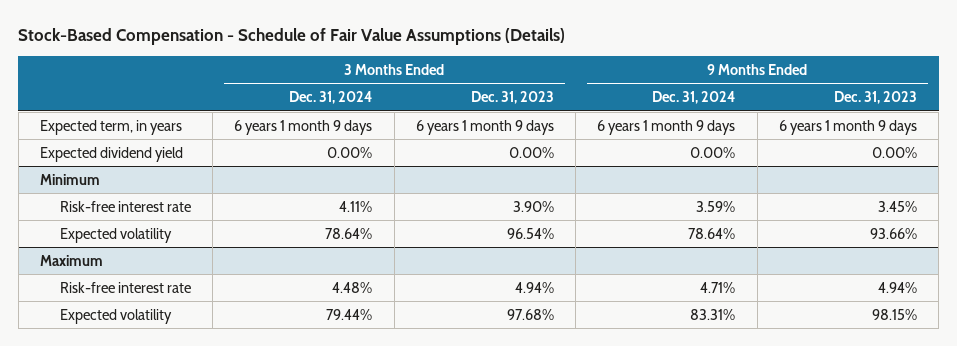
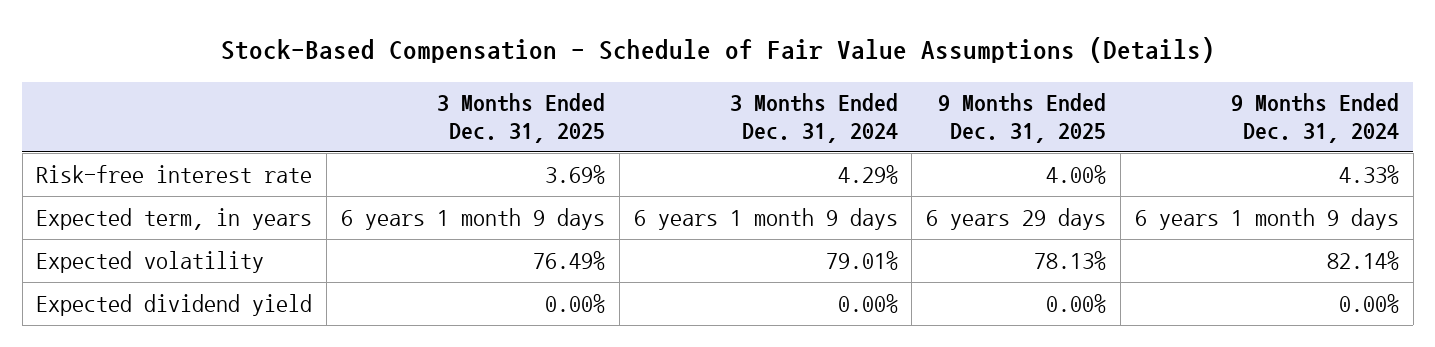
[470,91,554,105] Dec. 31, 2023 -> none
[833,91,917,105] Dec. 31, 2023 -> none
none -> [437,93,606,143] 3 Months Ended Dec. 31, 2025
none -> [938,93,1107,143] 9 Months Ended Dec. 31, 2025
none -> [36,164,313,183] Risk-free interest rate
none -> [36,250,265,273] Expected volatility
[40,173,101,185] Minimum -> none
[59,200,191,212] Risk-free interest rate -> none
[59,227,172,243] Expected volatility -> none
[40,254,104,266] Maximum -> none
[59,281,191,293] Risk-free interest rate -> none
[59,308,172,324] Expected volatility -> none

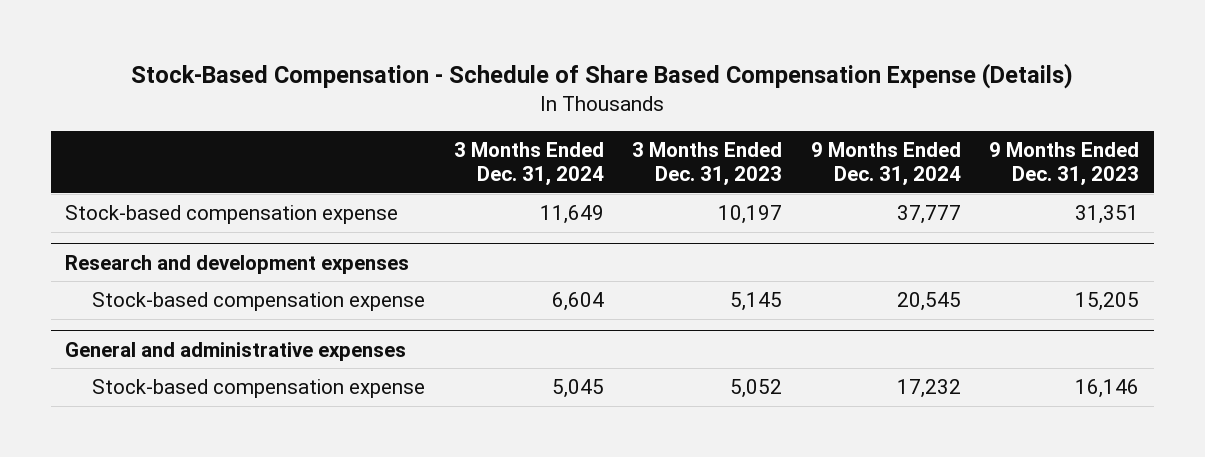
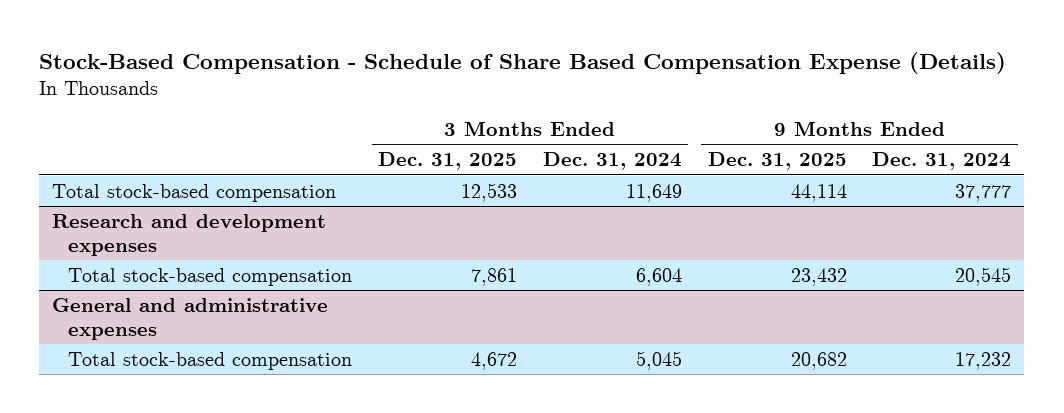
[632,142,783,187] 3 Months Ended Dec. 31, 2023 -> none
[989,142,1140,187] 9 Months Ended Dec. 31, 2023 -> none
none -> [378,152,518,171] Dec. 31, 2025
none -> [707,152,847,171] Dec. 31, 2025
[65,205,399,225] Stock-based compensation expense -> [52,183,337,202] Total stock-based compensation
[92,292,426,312] Stock-based compensation expense -> [68,267,353,286] Total stock-based compensation
[92,379,426,399] Stock-based compensation expense -> [68,351,353,370] Total stock-based compensation

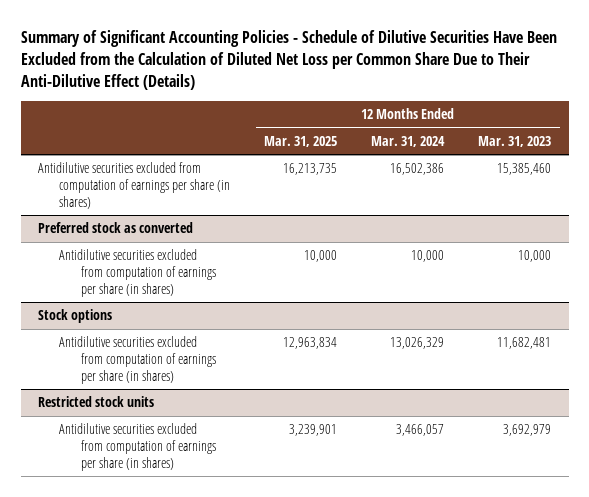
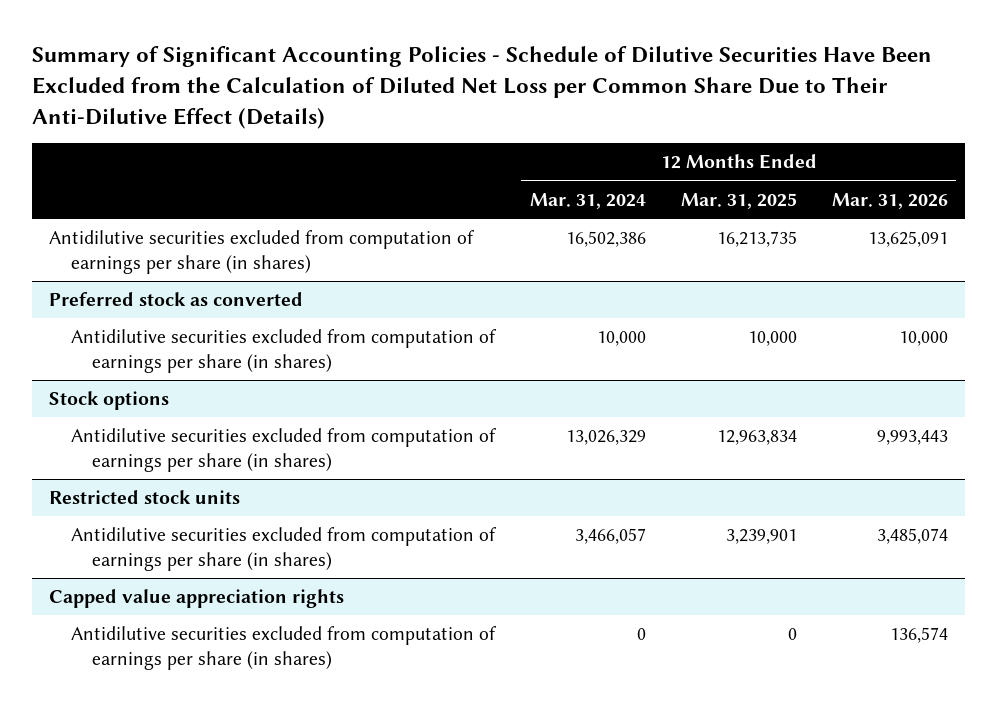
[478,136,552,148] Mar. 31, 2023 -> none
none -> [831,192,948,209] Mar. 31, 2026
none -> [49,589,345,609] Capped value appreciation rights
none -> [70,626,497,670] Antidilutive securities excluded from computation of earnings per share (in shares)

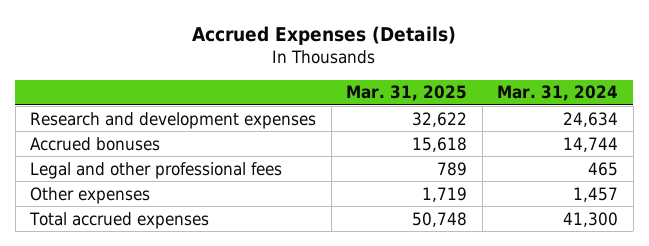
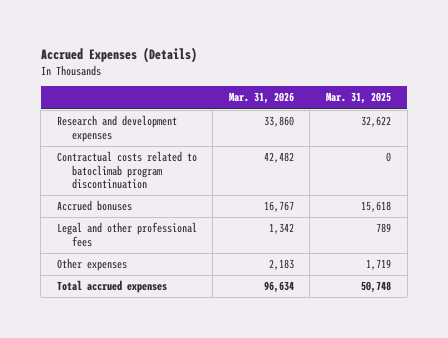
[497,85,619,102] Mar. 31, 2024 -> none
none -> [228,92,294,105] Mar. 31, 2026
none -> [56,151,197,190] Contractual costs related to batoclimab program discontinuation

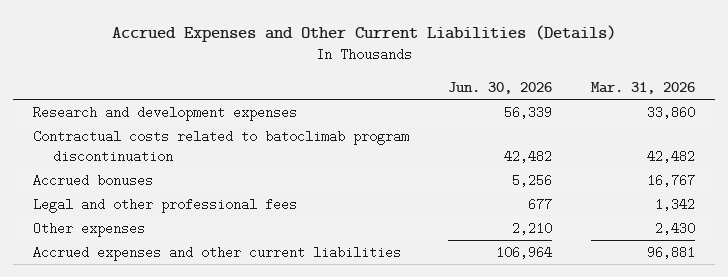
[40,46,197,63] Accrued Expenses (Details) -> [112,24,617,42] Accrued Expenses and Other Current Liabilities (Details)
[326,92,392,105] Mar. 31, 2025 -> none
none -> [448,81,553,94] Jun. 30, 2026
[56,280,167,294] Total accrued expenses -> none
[268,259,294,271] 2,183 -> [655,221,696,235] 2,430
none -> [32,245,401,261] Accrued expenses and other current liabilities

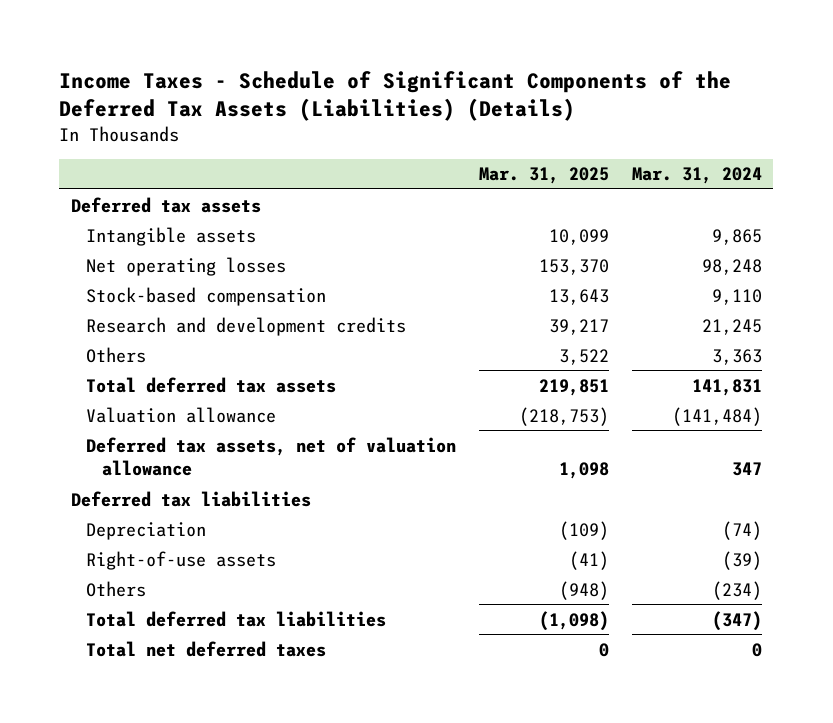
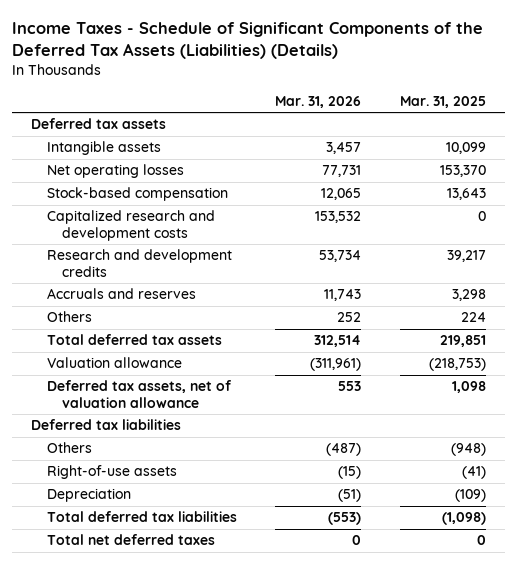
[631,167,762,185] Mar. 31, 2024 -> none
none -> [275,96,362,109] Mar. 31, 2026
none -> [46,210,215,242] Capitalized research and development costs
none -> [46,288,196,300] Accruals and reserves
[559,348,610,365] 3,522 -> [460,312,486,323] 224
[86,550,277,570] Right-of-use assets -> [46,465,177,480] Right-of-use assets
[86,521,207,540] Depreciation -> [46,488,131,503] Depreciation

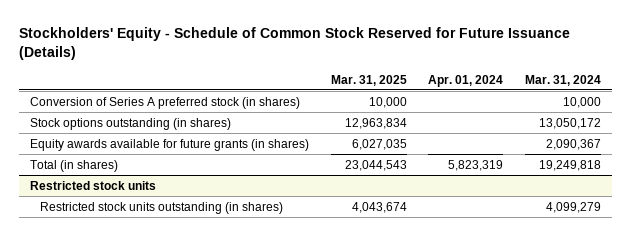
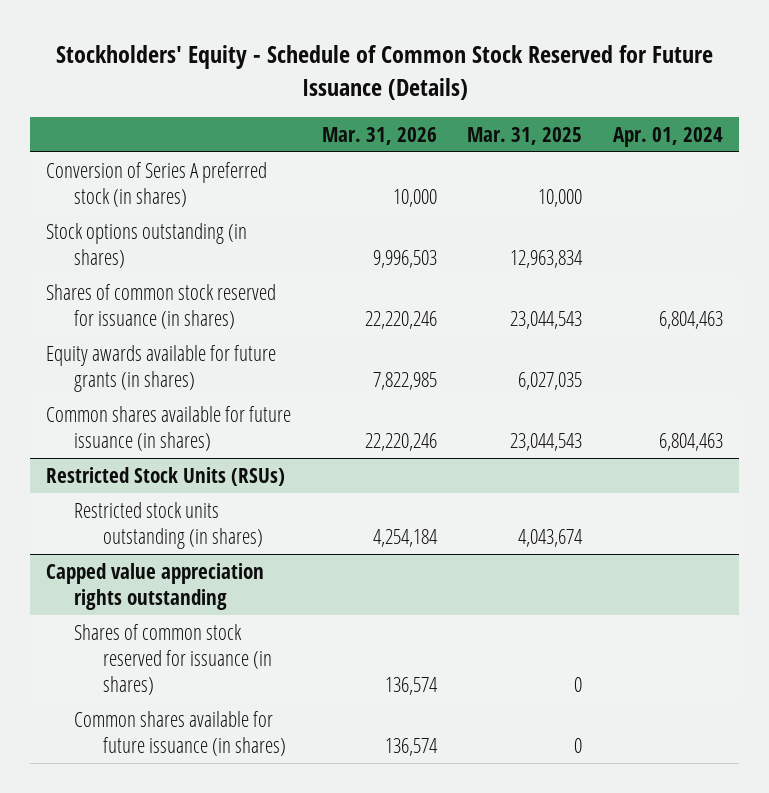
[525,74,602,86] Mar. 31, 2024 -> none
none -> [321,126,437,145] Mar. 31, 2026
none -> [45,283,276,330] Shares of common stock reserved for issuance (in shares)
[29,159,118,172] Total (in shares) -> [45,405,291,452] Common shares available for future issuance (in shares)
[448,159,504,171] 5,823,319 -> [659,433,724,452] 6,804,463
[29,180,156,190] Restricted stock units -> [45,466,285,486] Restricted Stock Units (RSUs)
none -> [45,562,264,611] Capped value appreciation rights outstanding
none -> [74,623,273,696] Shares of common stock reserved for issuance (in shares)
none -> [74,710,287,757] Common shares available for future issuance (in shares)

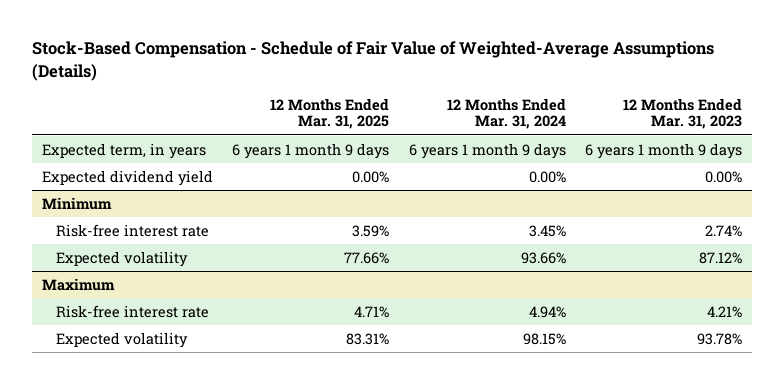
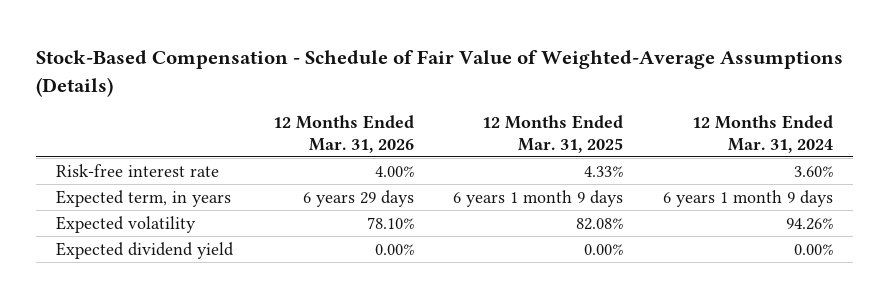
[623,97,743,130] 12 Months Ended Mar. 31, 2023 -> none
none -> [272,115,414,153] 12 Months Ended Mar. 31, 2026
none -> [55,163,219,177] Risk-free interest rate
none -> [55,215,196,233] Expected volatility
[41,196,112,210] Minimum -> none
[56,223,210,237] Risk-free interest rate -> none
[56,250,189,267] Expected volatility -> none
[41,277,115,291] Maximum -> none
[56,304,210,318] Risk-free interest rate -> none
[56,331,189,348] Expected volatility -> none

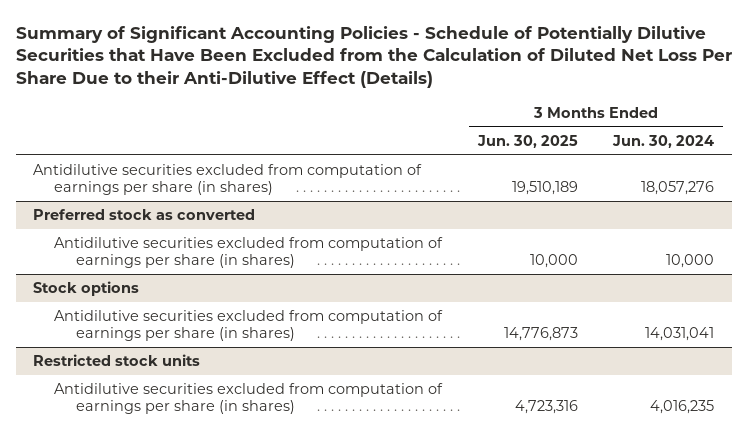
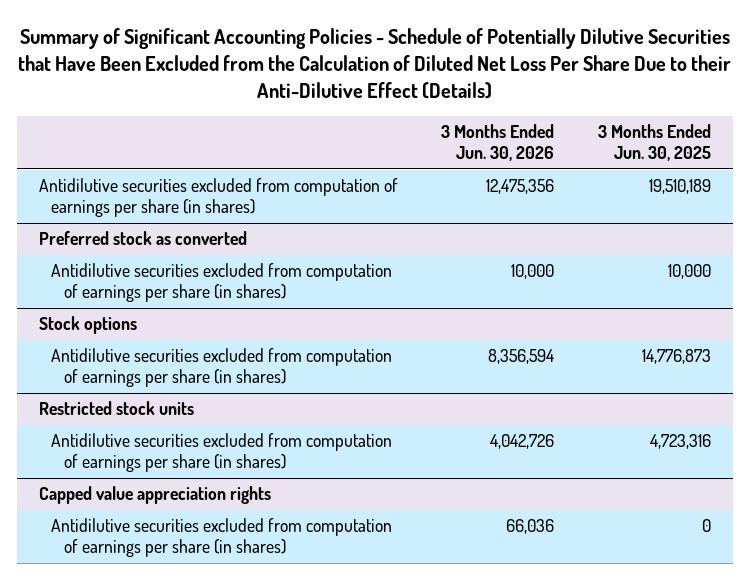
[612,134,715,148] Jun. 30, 2024 -> none
none -> [441,124,555,162] 3 Months Ended Jun. 30, 2026
none -> [38,486,271,505] Capped value appreciation rights
none -> [51,518,393,558] Antidilutive securities excluded from computation of earnings per share (in shares)

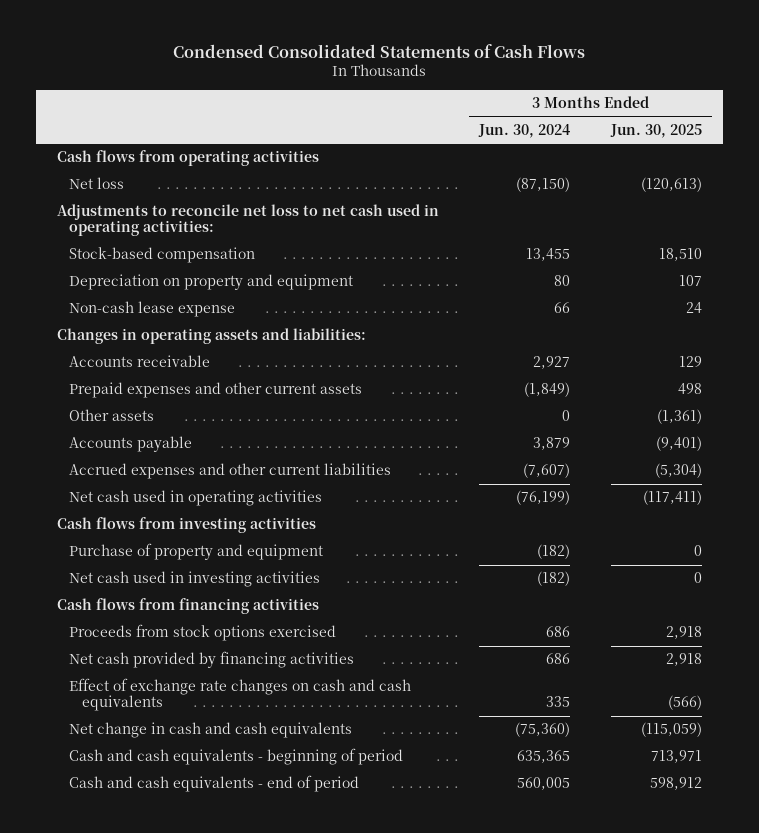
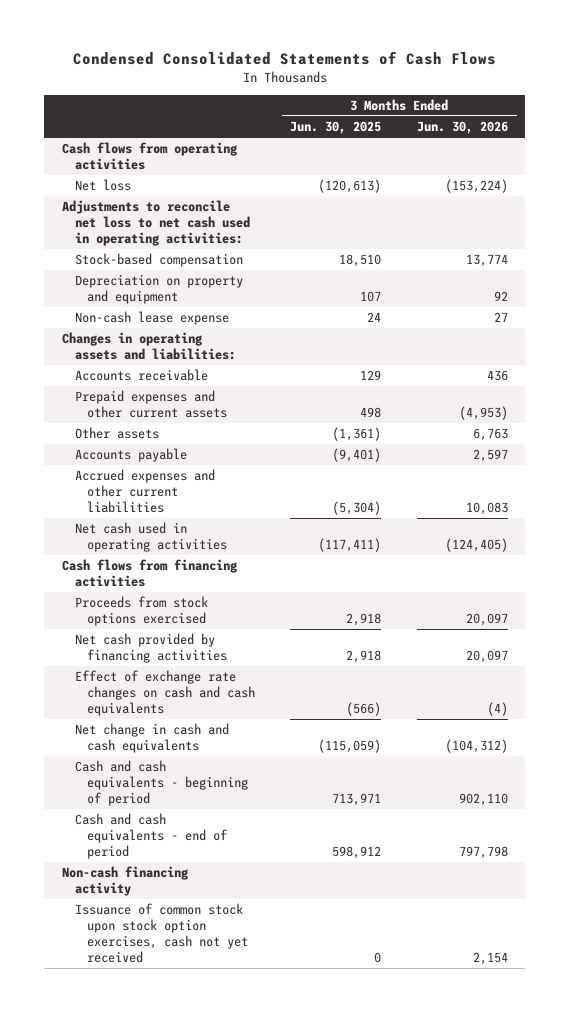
[478,124,571,139] Jun. 30, 2024 -> none
none -> [416,121,508,135] Jun. 30, 2026
[56,517,316,534] Cash flows from investing activities -> none
[69,543,324,561] Purchase of property and equipment -> none
[69,571,321,588] Net cash used in investing activities -> none
none -> [61,866,189,897] Non-cash financing activity
none -> [74,903,249,963] Issuance of common stock upon stock option exercises, cash not yet received

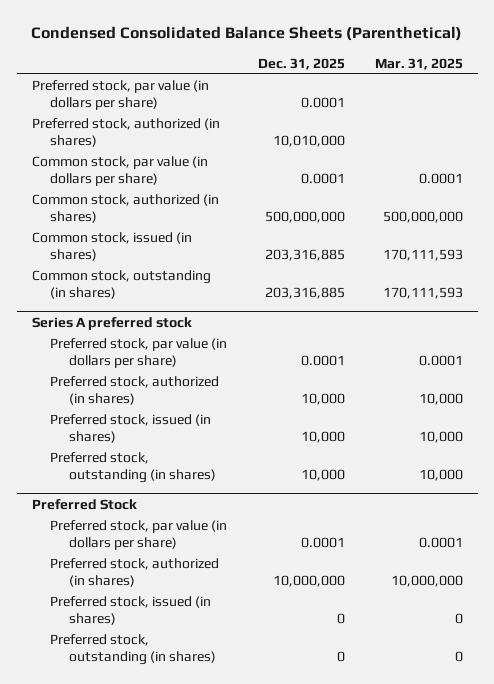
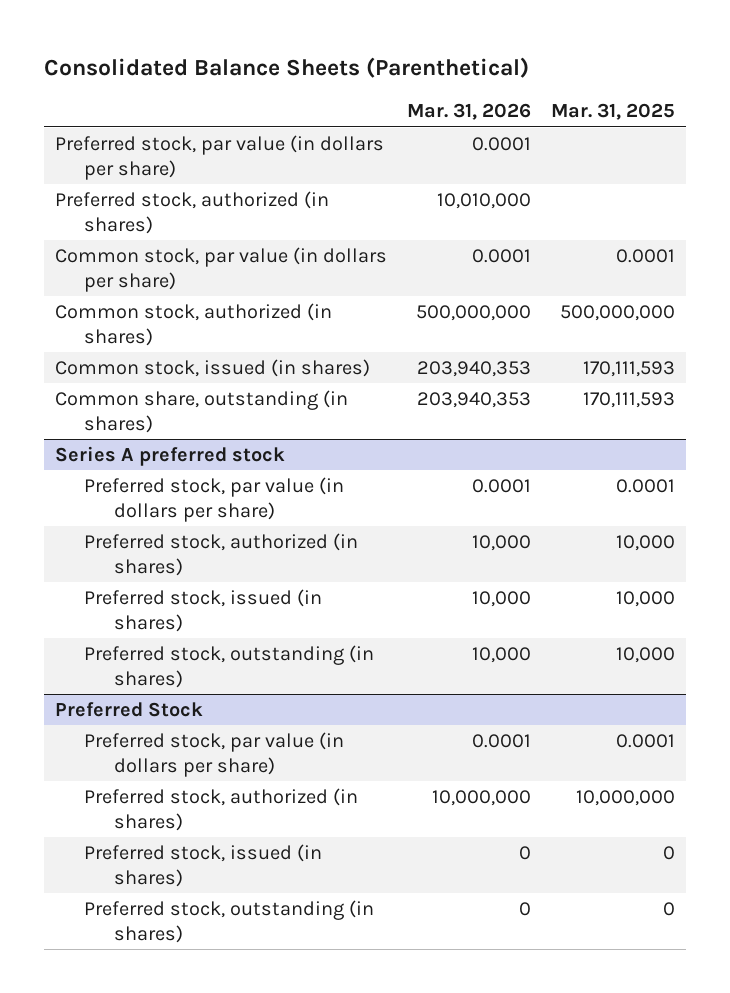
[31,26,463,42] Condensed Consolidated Balance Sheets (Parenthetical) -> [44,57,530,79] Consolidated Balance Sheets (Parenthetical)
[257,57,345,70] Dec. 31, 2025 -> none
none -> [407,103,532,121] Mar. 31, 2026
[31,270,211,300] Common stock, outstanding (in shares) -> [54,389,348,433] Common share, outstanding (in shares)

